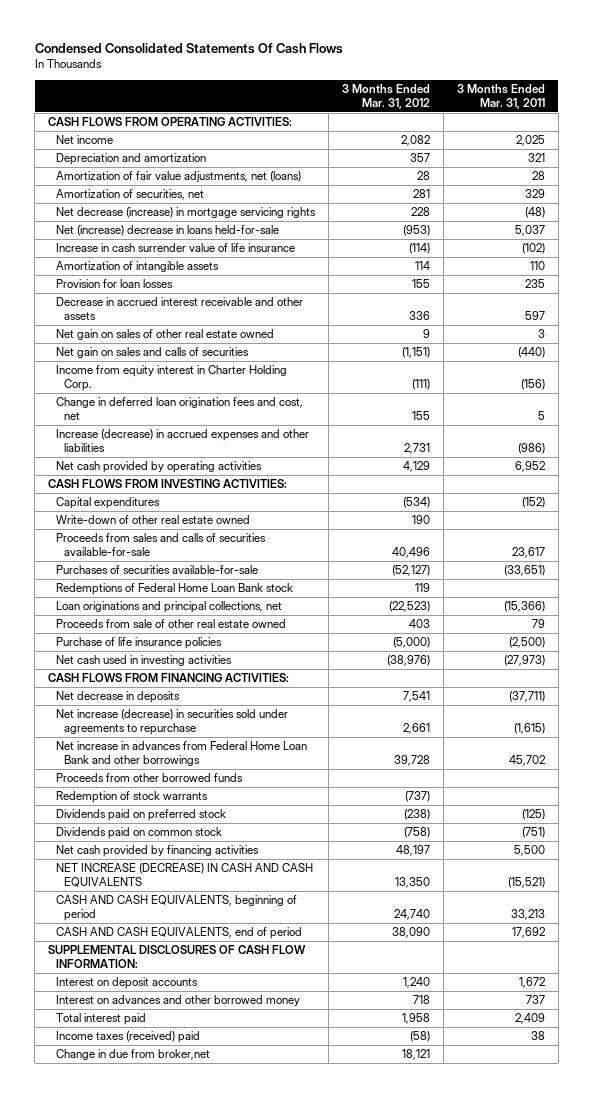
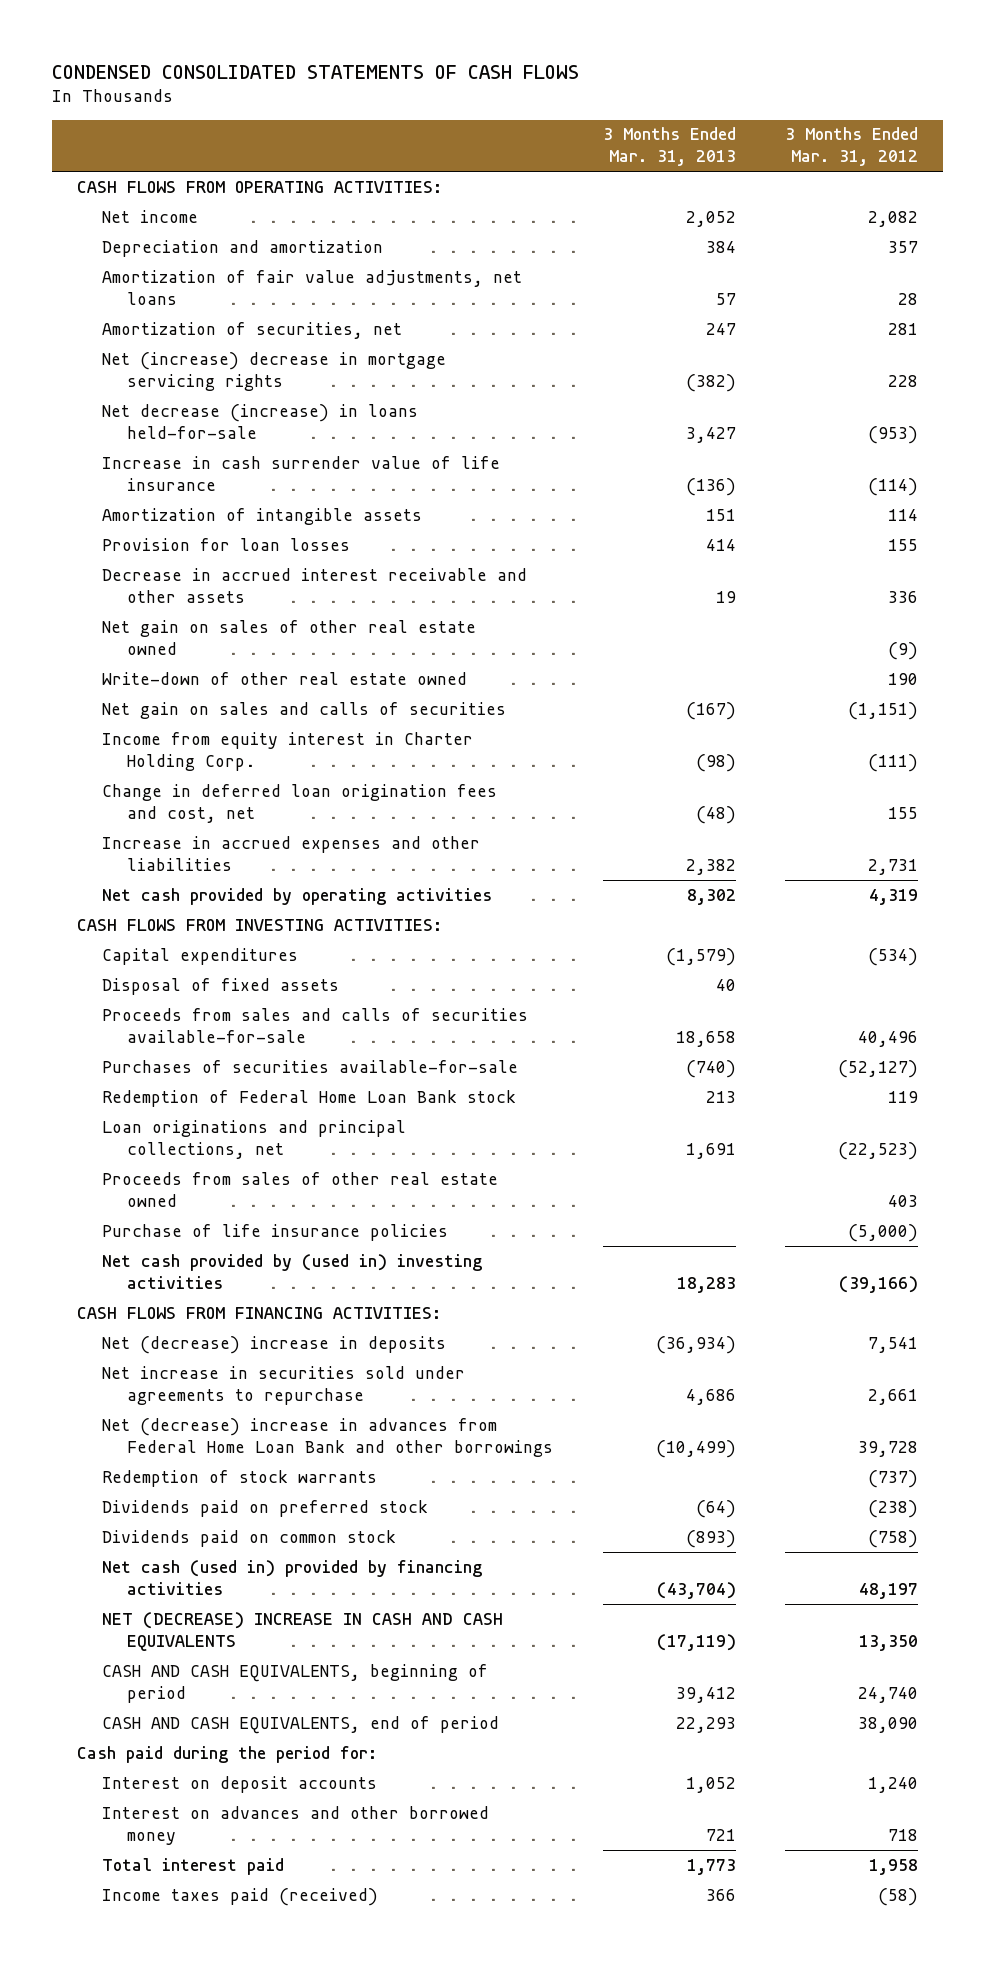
[34,42,343,54] Condensed Consolidated Statements Of Cash Flows -> [51,64,579,79] CONDENSED CONSOLIDATED STATEMENTS OF CASH FLOWS
[456,83,545,109] 3 Months Ended Mar. 31, 2011 -> none
none -> [602,127,736,167] 3 Months Ended Mar. 31, 2013
[56,171,302,183] Amortization of fair value adjustments, net (loans) -> [101,269,522,305] Amortization of fair value adjustments, net loans
[56,207,317,219] Net decrease (increase) in mortgage servicing rights -> [101,351,446,391] Net (increase) decrease in mortgage servicing rights
[56,225,280,237] Net (increase) decrease in loans held-for-sale -> [101,403,418,439] Net decrease (increase) in loans held-for-sale
[423,329,431,339] 9 -> [888,641,919,660] (9)
[56,515,251,525] Write-down of other real estate owned -> [101,671,467,685] Write-down of other real estate owned
[56,429,310,453] Increase (decrease) in accrued expenses and other liabilities -> [101,835,480,871] Increase in accrued expenses and other liabilities
[403,461,431,473] 4,129 -> [869,888,919,905] 4,319
none -> [101,977,339,995] Disposal of fixed assets
[56,583,294,596] Redemptions of Federal Home Loan Bank stock -> [101,1089,516,1107] Redemption of Federal Home Loan Bank stock
[56,619,287,629] Proceeds from sale of other real estate owned -> [101,1171,498,1207] Proceeds from sales of other real estate owned
[56,655,233,667] Net cash used in investing activities -> [101,1253,482,1289] Net cash provided by (used in) investing activities
[387,655,431,667] (38,976) -> [839,1275,919,1293] (39,166)
[56,773,244,783] Proceeds from other borrowed funds -> none
[56,691,181,704] Net decrease in deposits -> [101,1335,446,1354] Net (decrease) increase in deposits
[56,709,289,736] Net increase (decrease) in securities sold under agreements to repurchase -> [101,1365,465,1405] Net increase in securities sold under agreements to repurchase
[56,741,308,767] Net increase in advances from Federal Home Loan Bank and other borrowings -> [101,1417,554,1457] Net (decrease) increase in advances from Federal Home Loan Bank and other borrowings
[56,845,260,858] Net cash provided by financing activities -> [101,1559,482,1595] Net cash (used in) provided by financing activities
[56,863,314,888] NET INCREASE (DECREASE) IN CASH AND CASH EQUIVALENTS -> [101,1611,503,1651] NET (DECREASE) INCREASE IN CASH AND CASH EQUIVALENTS
[48,945,307,969] SUPPLEMENTAL DISCLOSURES OF CASH FLOW INFORMATION: -> none
none -> [76,1745,377,1763] Cash paid during the period for:
[56,1049,211,1061] Change in due from broker,net -> none
[56,1031,201,1044] Income taxes (received) paid -> [101,1887,378,1906] Income taxes paid (received)

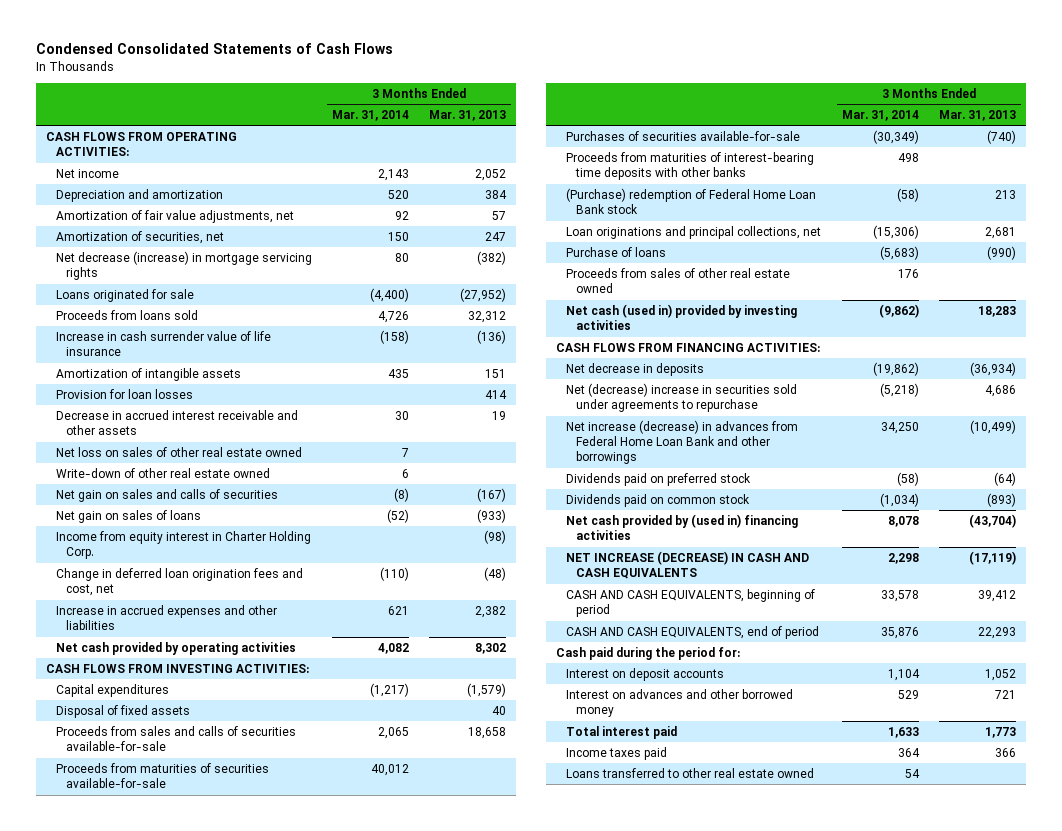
[51,64,579,79] CONDENSED CONSOLIDATED STATEMENTS OF CASH FLOWS -> [35,43,393,55] Condensed Consolidated Statements of Cash Flows
[785,127,919,167] 3 Months Ended Mar. 31, 2012 -> none
none -> [331,110,409,122] Mar. 31, 2014
[101,269,522,305] Amortization of fair value adjustments, net loans -> [55,209,294,223] Amortization of fair value adjustments, net
[101,351,446,391] Net (increase) decrease in mortgage servicing rights -> [55,250,312,281] Net decrease (increase) in mortgage servicing rights
[101,403,418,439] Net decrease (increase) in loans held-for-sale -> [55,288,194,302] Loans originated for sale
[685,426,736,443] 3,427 -> [459,287,506,302] (27,952)
none -> [55,309,198,320] Proceeds from loans sold
[101,619,476,655] Net gain on sales of other real estate owned -> [55,446,302,457] Net loss on sales of other real estate owned
none -> [55,509,201,523] Net gain on sales of loans
none -> [55,762,269,789] Proceeds from maturities of securities available-for-sale
none -> [565,151,814,181] Proceeds from maturities of interest-bearing time deposits with other banks
[101,1089,516,1107] Redemption of Federal Home Loan Bank stock -> [565,187,816,215] (Purchase) redemption of Federal Home Loan Bank stock
[685,1142,736,1159] 1,691 -> [984,226,1016,239] 2,681
none -> [565,246,666,257] Purchase of loans
[101,1223,448,1241] Purchase of life insurance policies -> none
[101,1253,482,1289] Net cash provided by (used in) investing activities -> [565,303,797,331] Net cash (used in) provided by investing activities
[101,1469,377,1487] Redemption of stock warrants -> none
[101,1335,446,1354] Net (decrease) increase in deposits -> [565,362,704,376] Net decrease in deposits
[101,1365,465,1405] Net increase in securities sold under agreements to repurchase -> [565,382,797,413] Net (decrease) increase in securities sold under agreements to repurchase
[101,1417,554,1457] Net (decrease) increase in advances from Federal Home Loan Bank and other borrowings -> [565,419,798,465] Net increase (decrease) in advances from Federal Home Loan Bank and other borrowings
[101,1559,482,1595] Net cash (used in) provided by financing activities -> [565,513,798,541] Net cash provided by (used in) financing activities
[101,1611,503,1651] NET (DECREASE) INCREASE IN CASH AND CASH EQUIVALENTS -> [565,550,809,580] NET INCREASE (DECREASE) IN CASH AND CASH EQUIVALENTS
[101,1887,378,1906] Income taxes paid (received) -> [565,746,667,760] Income taxes paid
none -> [565,767,814,778] Loans transferred to other real estate owned

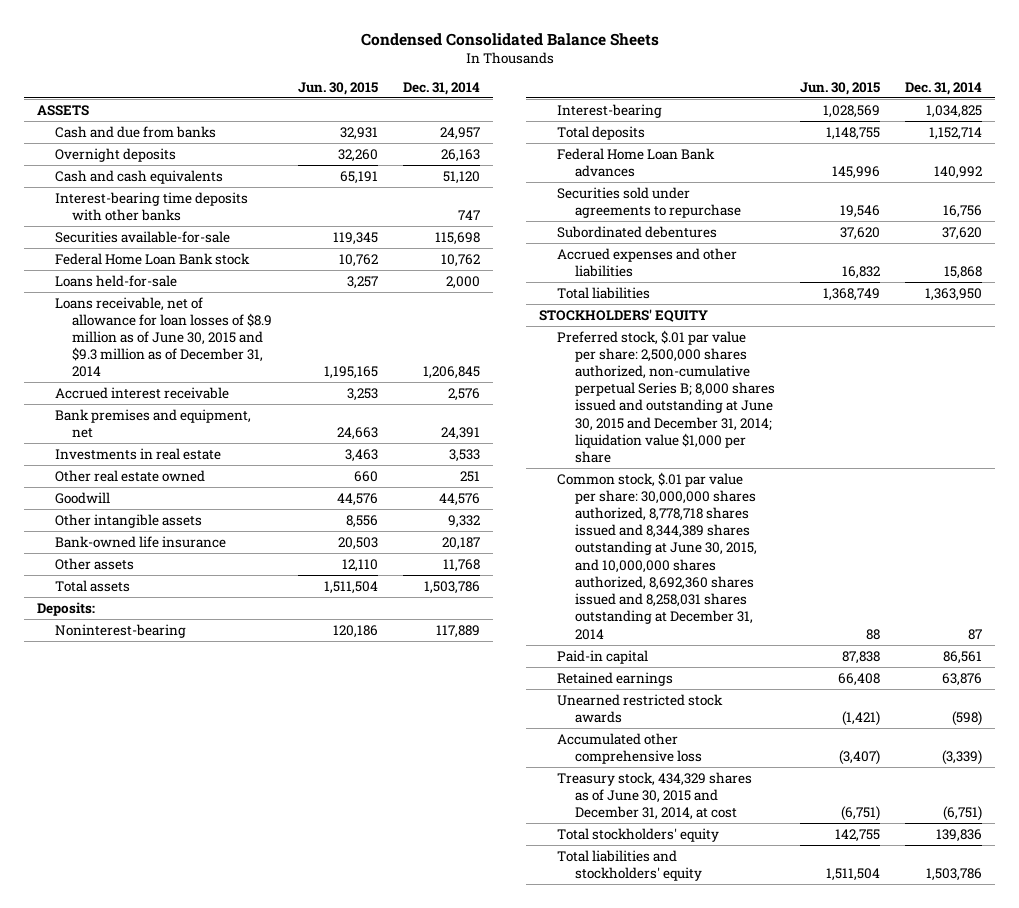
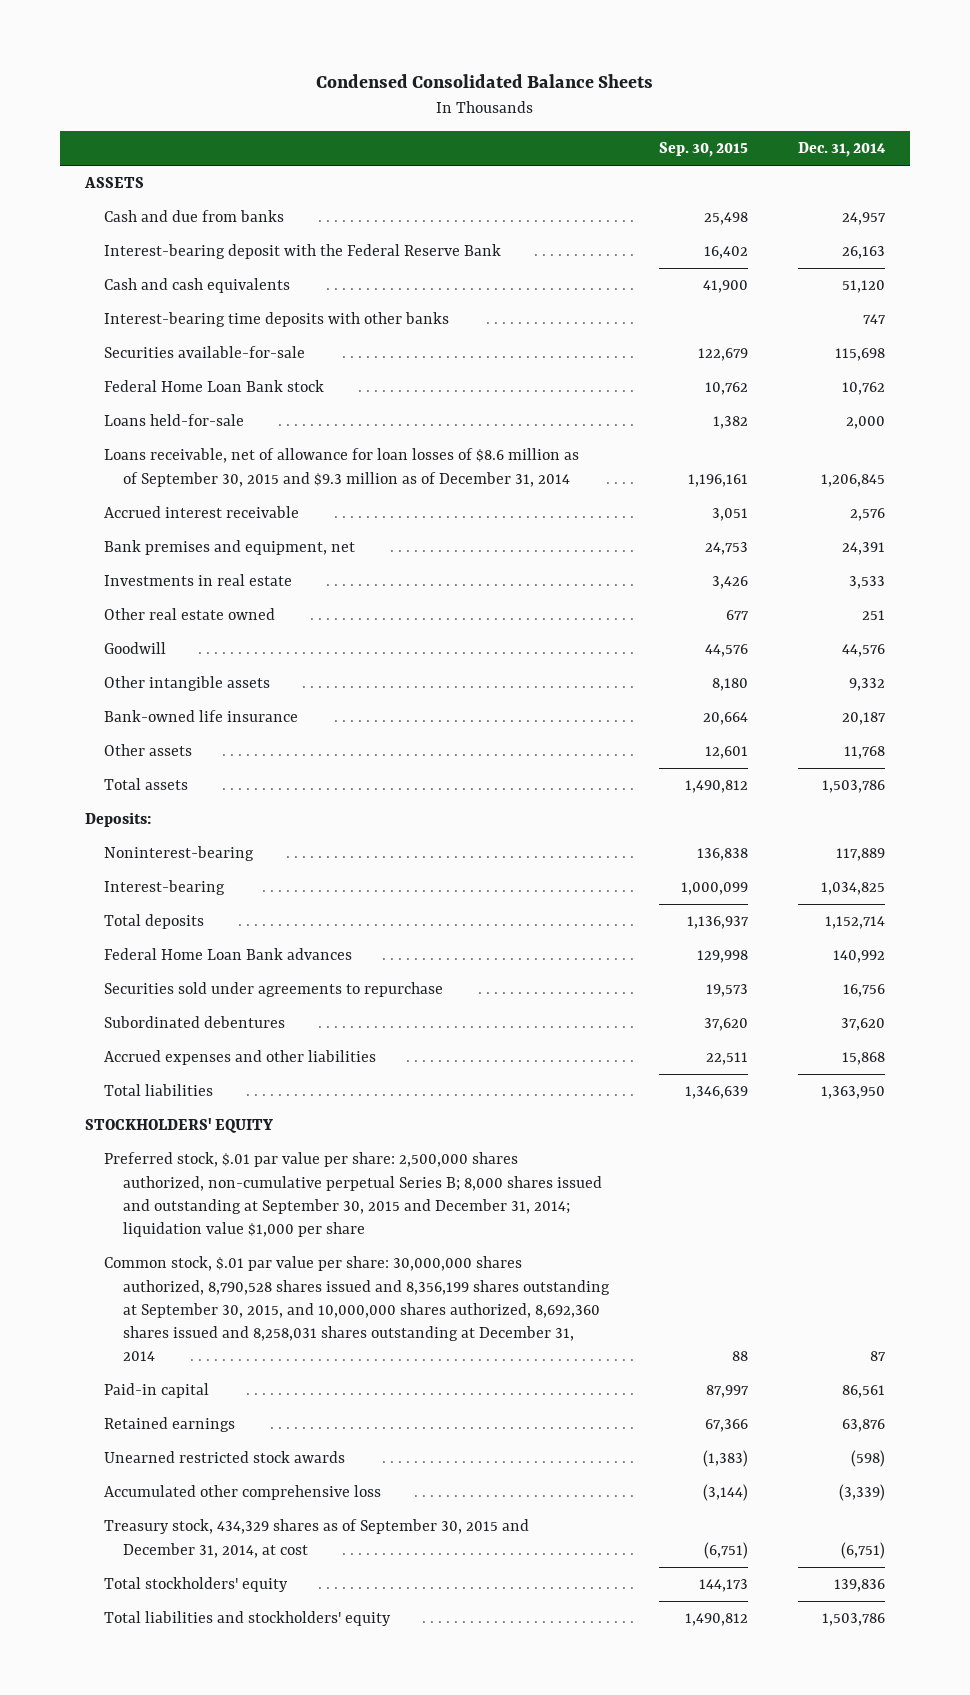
[297,81,378,95] Jun. 30, 2015 -> none
none -> [659,142,749,158] Sep. 30, 2015
[54,147,176,162] Overnight deposits -> [104,244,502,260] Interest-bearing deposit with the Federal Reserve Bank
[54,296,273,378] Loans receivable, net of allowance for loan losses of $8.9 million as of June 30, 2015 and $9.3 million as of December 31, 2014 -> [104,448,580,487] Loans receivable, net of allowance for loan losses of $8.6 million as of September 30, 2015 and $9.3 million as of December 31, 2014
[556,329,775,464] Preferred stock, $.01 par value per share: 2,500,000 shares authorized, non-cumulative perpetual Series B; 8,000 shares issued and outstanding at June 30, 2015 and December 31, 2014; liquidation value $1,000 per share -> [104,1152,603,1237] Preferred stock, $.01 par value per share: 2,500,000 shares authorized, non-cumulative perpetual Series B; 8,000 shares issued and outstanding at September 30, 2015 and December 31, 2014; liquidation value $1,000 per share
[556,471,757,640] Common stock, $.01 par value per share: 30,000,000 shares authorized, 8,778,718 shares issued and 8,344,389 shares outstanding at June 30, 2015, and 10,000,000 shares authorized, 8,692,360 shares issued and 8,258,031 shares outstanding at December 31, 2014 -> [104,1256,611,1362] Common stock, $.01 par value per share: 30,000,000 shares authorized, 8,790,528 shares issued and 8,356,199 shares outstanding at September 30, 2015, and 10,000,000 shares authorized, 8,692,360 shares issued and 8,258,031 shares outstanding at December 31, 2014
[556,771,752,821] Treasury stock, 434,329 shares as of June 30, 2015 and December 31, 2014, at cost -> [104,1519,530,1558] Treasury stock, 434,329 shares as of September 30, 2015 and December 31, 2014, at cost

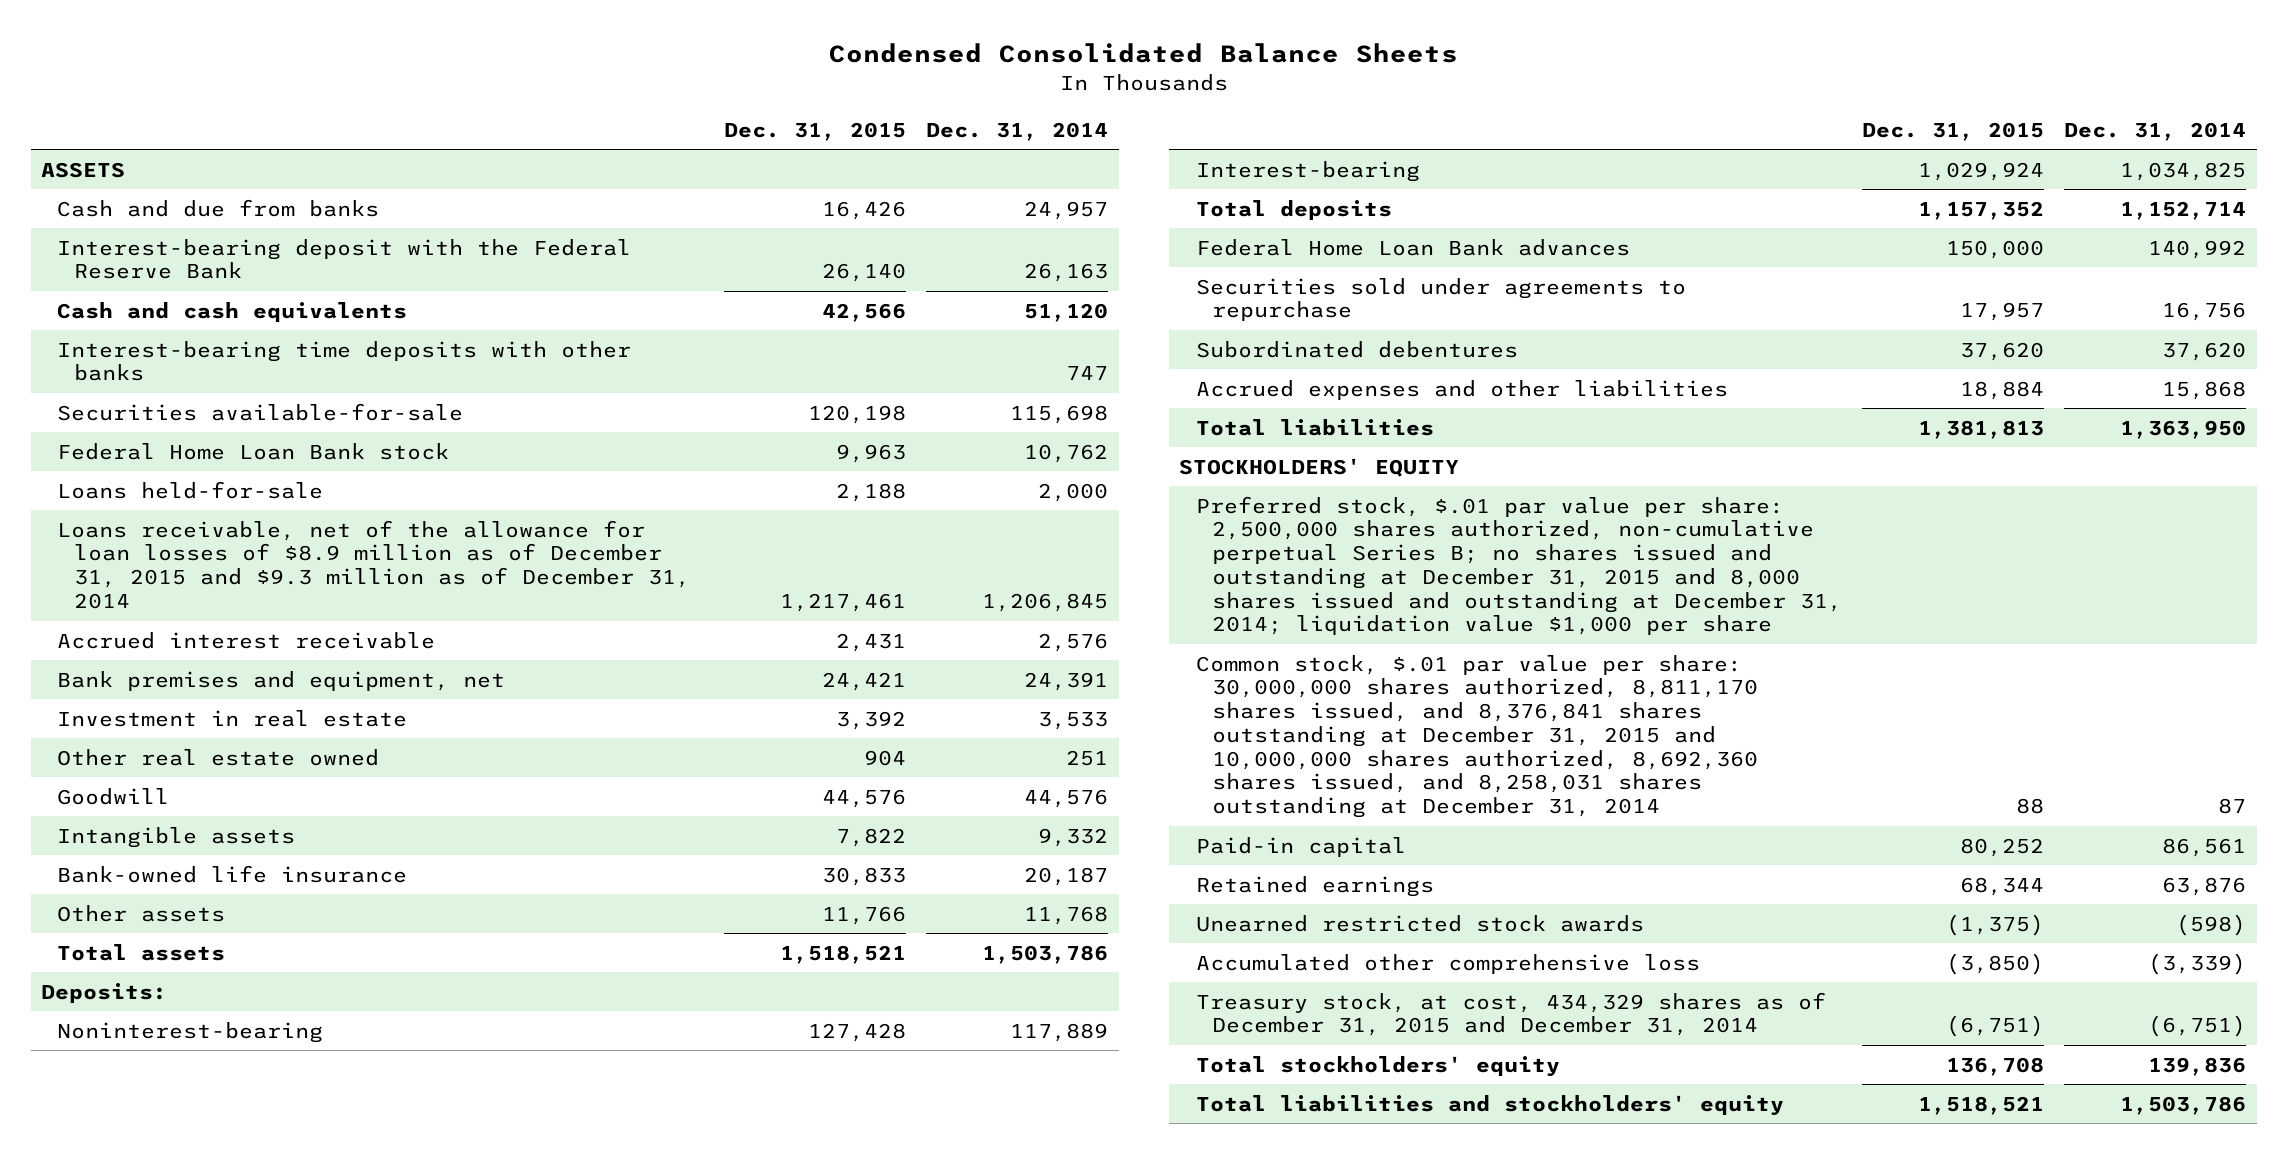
[659,142,749,158] Sep. 30, 2015 -> none
none -> [724,121,907,141] Dec. 31, 2015
[104,448,580,487] Loans receivable, net of allowance for loan losses of $8.6 million as of September 30, 2015 and $9.3 million as of December 31, 2014 -> [57,519,690,609] Loans receivable, net of the allowance for loan losses of $8.9 million as of December 31, 2015 and $9.3 million as of December 31, 2014
[104,574,293,587] Investments in real estate -> [57,709,408,727] Investment in real estate
[104,676,271,692] Other intangible assets -> [57,826,296,848] Intangible assets
[104,1152,603,1237] Preferred stock, $.01 par value per share: 2,500,000 shares authorized, non-cumulative perpetual Series B; 8,000 shares issued and outstanding at September 30, 2015 and December 31, 2014; liquidation value $1,000 per share -> [1195,495,1842,636] Preferred stock, $.01 par value per share: 2,500,000 shares authorized, non-cumulative perpetual Series B; no shares issued and outstanding at December 31, 2015 and 8,000 shares issued and outstanding at December 31, 2014; liquidation value $1,000 per share
[104,1256,611,1362] Common stock, $.01 par value per share: 30,000,000 shares authorized, 8,790,528 shares issued and 8,356,199 shares outstanding at September 30, 2015, and 10,000,000 shares authorized, 8,692,360 shares issued and 8,258,031 shares outstanding at December 31, 2014 -> [1195,654,1758,819] Common stock, $.01 par value per share: 30,000,000 shares authorized, 8,811,170 shares issued, and 8,376,841 shares outstanding at December 31, 2015 and 10,000,000 shares authorized, 8,692,360 shares issued, and 8,258,031 shares outstanding at December 31, 2014
[104,1519,530,1558] Treasury stock, 434,329 shares as of September 30, 2015 and December 31, 2014, at cost -> [1195,991,1826,1037] Treasury stock, at cost, 434,329 shares as of December 31, 2015 and December 31, 2014

